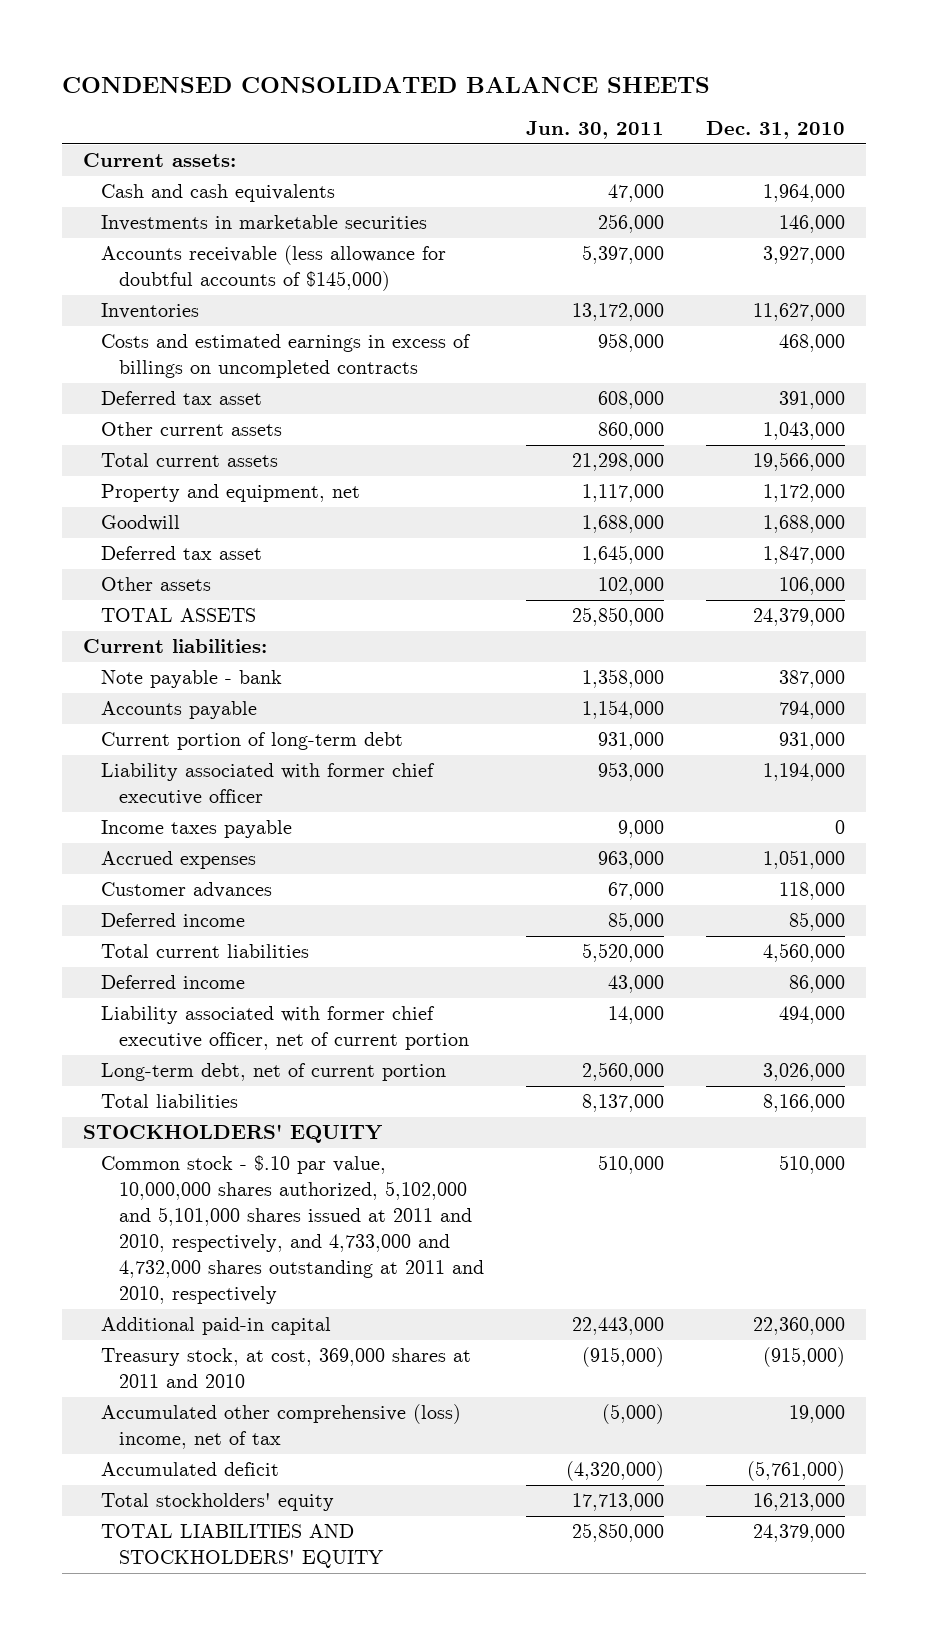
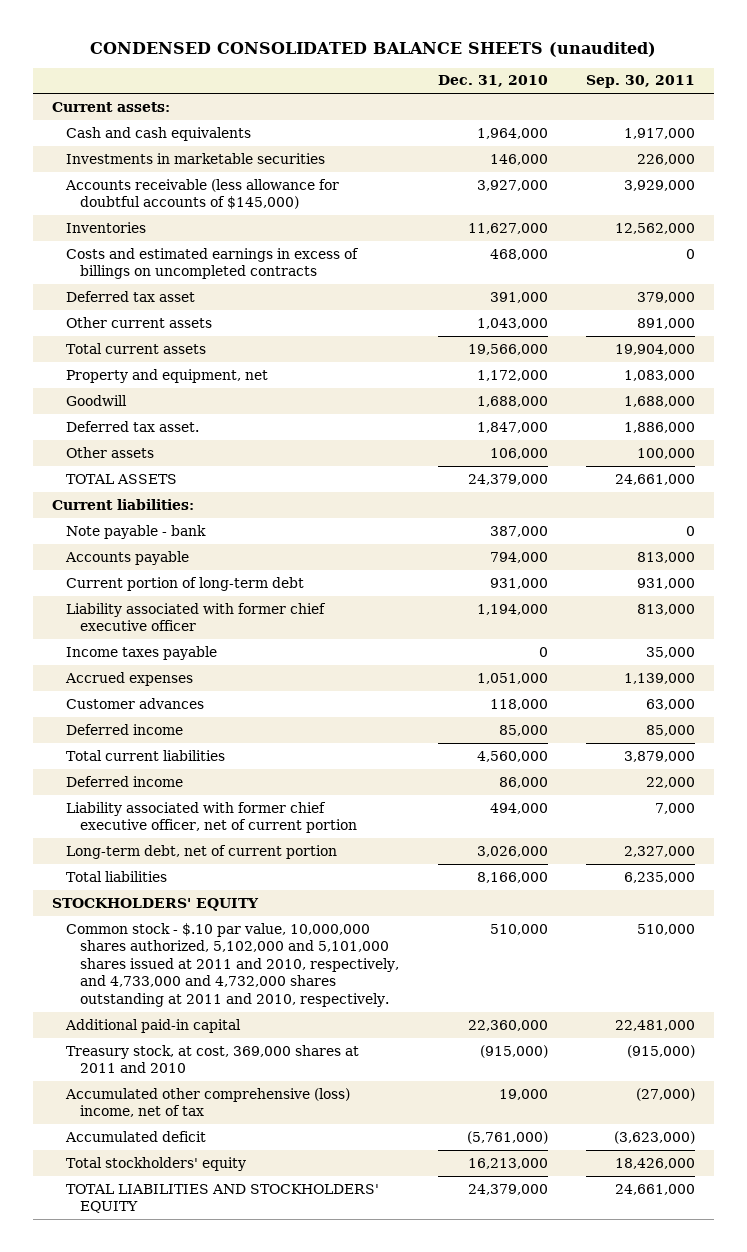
[61,76,710,93] CONDENSED CONSOLIDATED BALANCE SHEETS -> [90,41,657,57] CONDENSED CONSOLIDATED BALANCE SHEETS (unaudited)
[526,121,665,140] Jun. 30, 2011 -> none
none -> [586,75,696,89] Sep. 30, 2011
[100,546,262,561] Deferred tax asset -> [65,420,199,432] Deferred tax asset.
[100,1155,485,1305] Common stock - $.10 par value, 10,000,000 shares authorized, 5,102,000 and 5,101,000 shares issued at 2011 and 2010, respectively, and 4,733,000 and 4,732,000 shares outstanding at 2011 and 2010, respectively -> [65,922,400,1007] Common stock - $.10 par value, 10,000,000 shares authorized, 5,102,000 and 5,101,000 shares issued at 2011 and 2010, respectively, and 4,733,000 and 4,732,000 shares outstanding at 2011 and 2010, respectively.

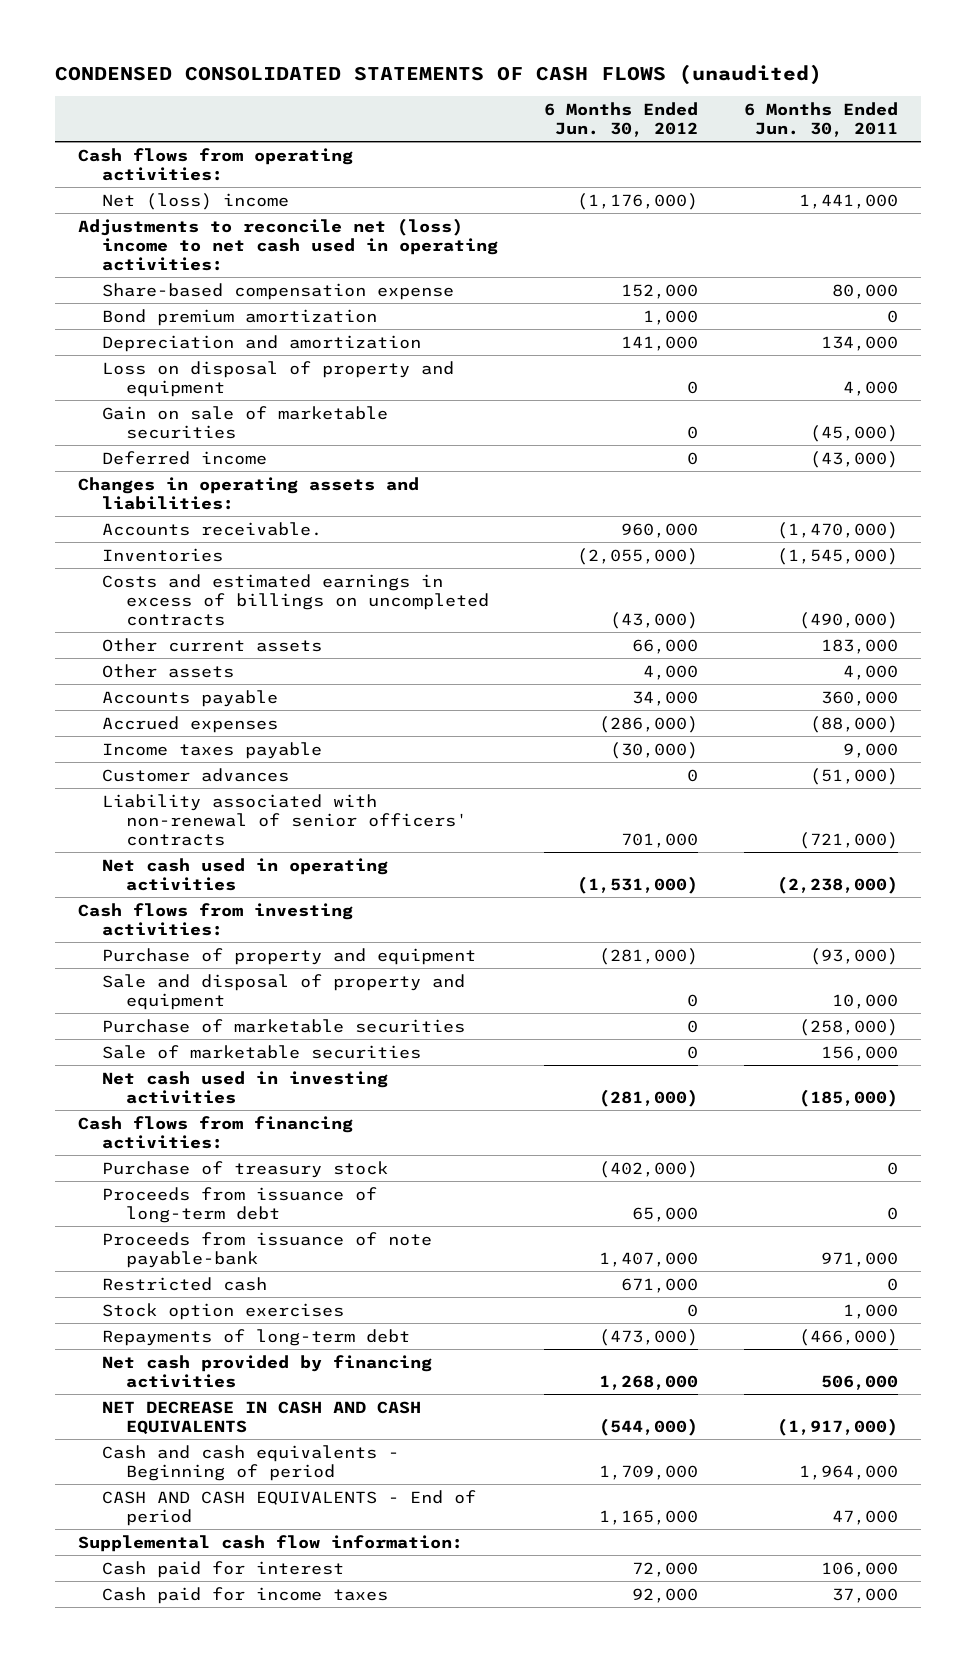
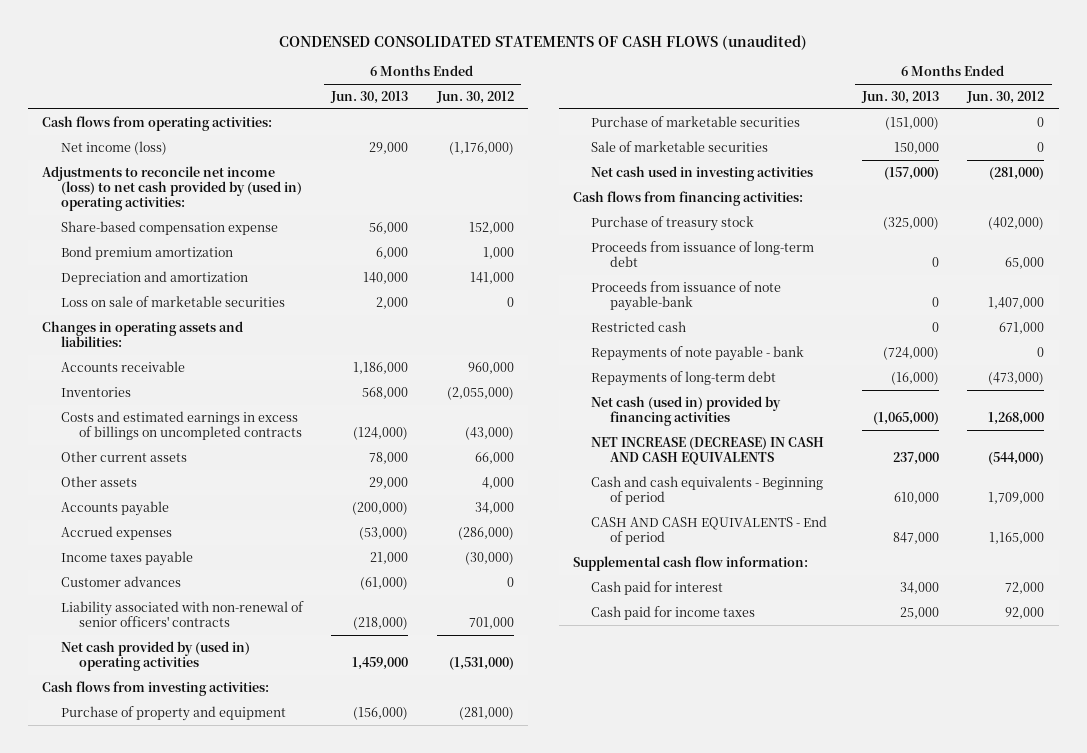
[743,101,898,137] 6 Months Ended Jun. 30, 2011 -> none
none -> [330,90,409,104] Jun. 30, 2013
[102,192,290,210] Net (loss) income -> [60,140,167,155] Net income (loss)
[78,217,499,271] Adjustments to reconcile net (loss) income to net cash used in operating activities: -> [42,165,302,212] Adjustments to reconcile net income (loss) to net cash provided by (used in) operating activities:
[102,360,455,397] Loss on disposal of property and equipment -> none
[102,450,268,465] Deferred income -> none
[102,405,389,439] Gain on sale of marketable securities -> [60,295,285,307] Loss on sale of marketable securities
[102,521,323,536] Accounts receivable. -> [60,360,185,372] Accounts receivable
[102,857,389,891] Net cash used in operating activities -> [60,640,250,672] Net cash provided by (used in) operating activities
[102,973,466,1010] Sale and disposal of property and equipment -> none
[102,1302,345,1320] Stock option exercises -> none
none -> [591,345,805,361] Repayments of note payable - bank
[102,1354,433,1388] Net cash provided by financing activities -> [591,395,782,427] Net cash (used in) provided by financing activities
[102,1400,422,1435] NET DECREASE IN CASH AND CASH EQUIVALENTS -> [591,436,825,466] NET INCREASE (DECREASE) IN CASH AND CASH EQUIVALENTS

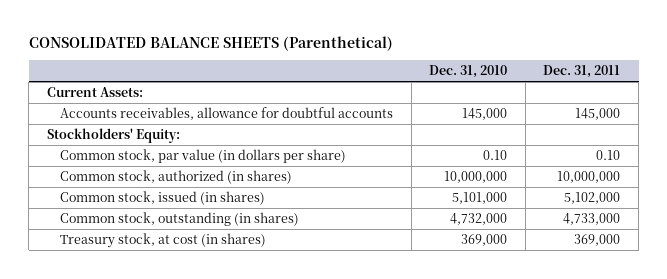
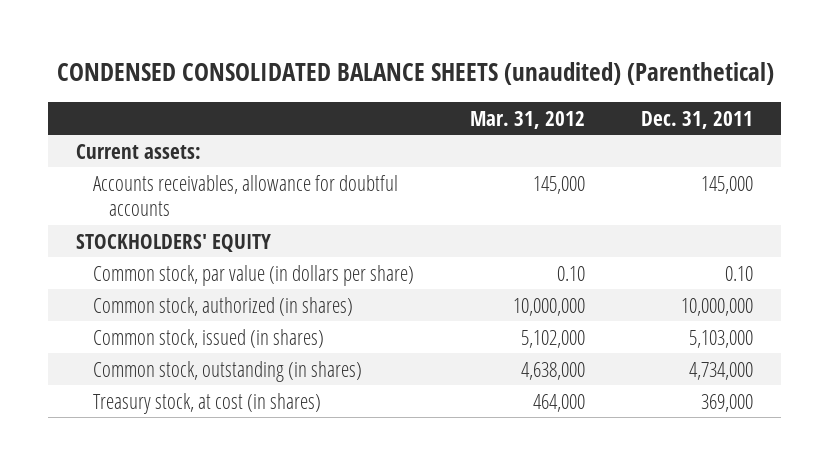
[28,36,393,52] CONSOLIDATED BALANCE SHEETS (Parenthetical) -> [56,61,774,85] CONDENSED CONSOLIDATED BALANCE SHEETS (unaudited) (Parenthetical)
[429,65,508,79] Dec. 31, 2010 -> none
none -> [469,110,585,129] Mar. 31, 2012
[46,86,143,97] Current Assets: -> [76,143,202,159] Current assets:
[46,127,180,143] Stockholders' Equity: -> [76,233,272,252] STOCKHOLDERS' EQUITY
[564,191,621,204] 5,102,000 -> [689,329,754,348] 5,103,000
[563,212,621,225] 4,733,000 -> [689,361,754,380] 4,734,000

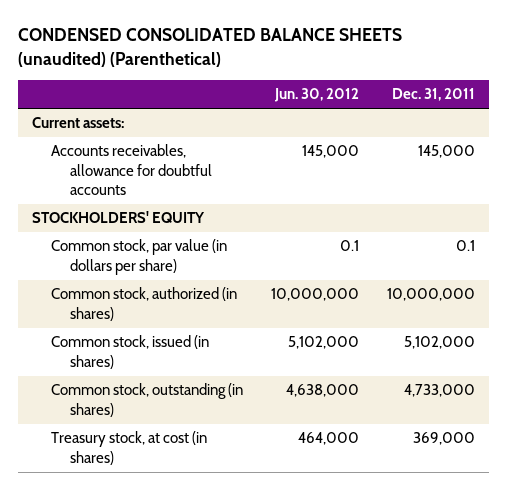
[469,110,585,129] Mar. 31, 2012 -> none
none -> [273,88,359,103] Jun. 30, 2012
[725,265,754,281] 0.10 -> [455,240,475,252] 0.1
[689,329,754,348] 5,103,000 -> [403,336,475,350] 5,102,000
[689,361,754,380] 4,734,000 -> [403,384,475,398] 4,733,000

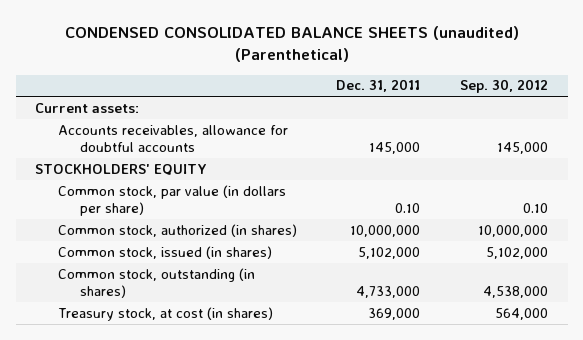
[273,88,359,103] Jun. 30, 2012 -> none
none -> [459,79,548,94] Sep. 30, 2012
[455,240,475,252] 0.1 -> [395,202,421,213] 0.10

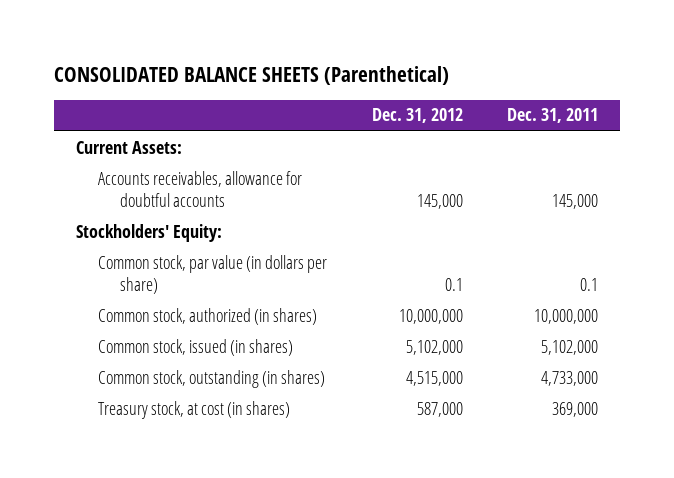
[64,25,519,63] CONDENSED CONSOLIDATED BALANCE SHEETS (unaudited) (Parenthetical) -> [54,65,450,85] CONSOLIDATED BALANCE SHEETS (Parenthetical)
[459,79,548,94] Sep. 30, 2012 -> none
none -> [371,108,463,124] Dec. 31, 2012
[35,102,140,113] Current assets: -> [76,140,183,154] Current Assets:
[35,163,208,175] STOCKHOLDERS' EQUITY -> [76,223,223,242] Stockholders' Equity:
[395,202,421,213] 0.10 -> [579,278,598,292] 0.1

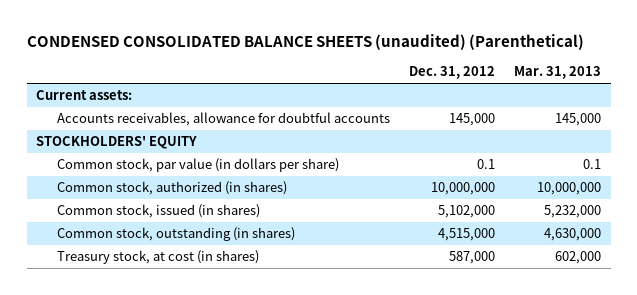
[54,65,450,85] CONSOLIDATED BALANCE SHEETS (Parenthetical) -> [26,34,584,51] CONDENSED CONSOLIDATED BALANCE SHEETS (unaudited) (Parenthetical)
[506,108,598,124] Dec. 31, 2011 -> none
none -> [514,66,602,80] Mar. 31, 2013
[76,140,183,154] Current Assets: -> [36,90,133,101] Current assets:
[76,223,223,242] Stockholders' Equity: -> [36,136,198,150] STOCKHOLDERS' EQUITY

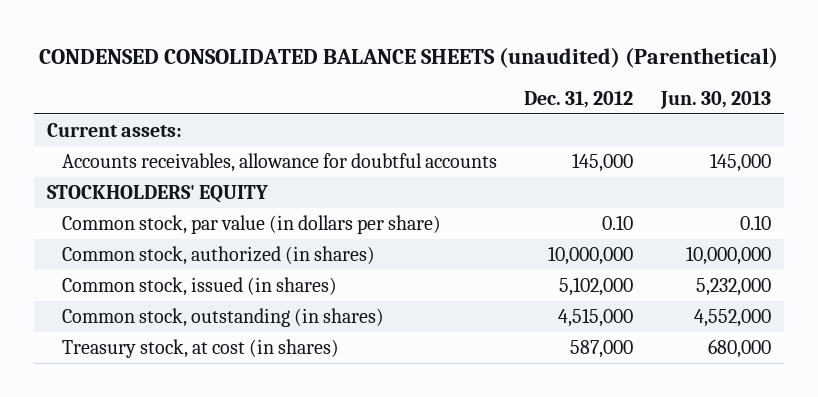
[514,66,602,80] Mar. 31, 2013 -> none
none -> [659,90,771,109] Jun. 30, 2013
[477,159,496,170] 0.1 -> [602,214,634,230] 0.10

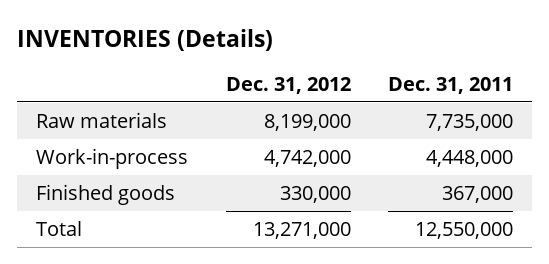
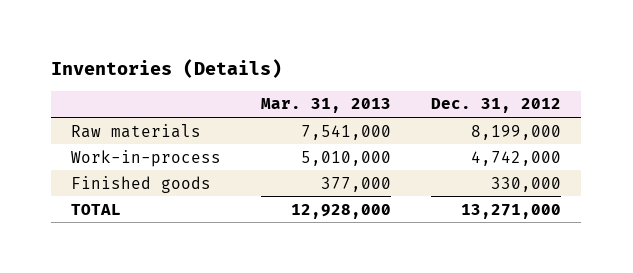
[16,28,273,51] INVENTORIES (Details) -> [51,59,283,79] Inventories (Details)
[388,76,514,94] Dec. 31, 2011 -> none
none -> [261,98,392,114] Mar. 31, 2013
[35,220,82,236] Total -> [71,203,122,215] TOTAL

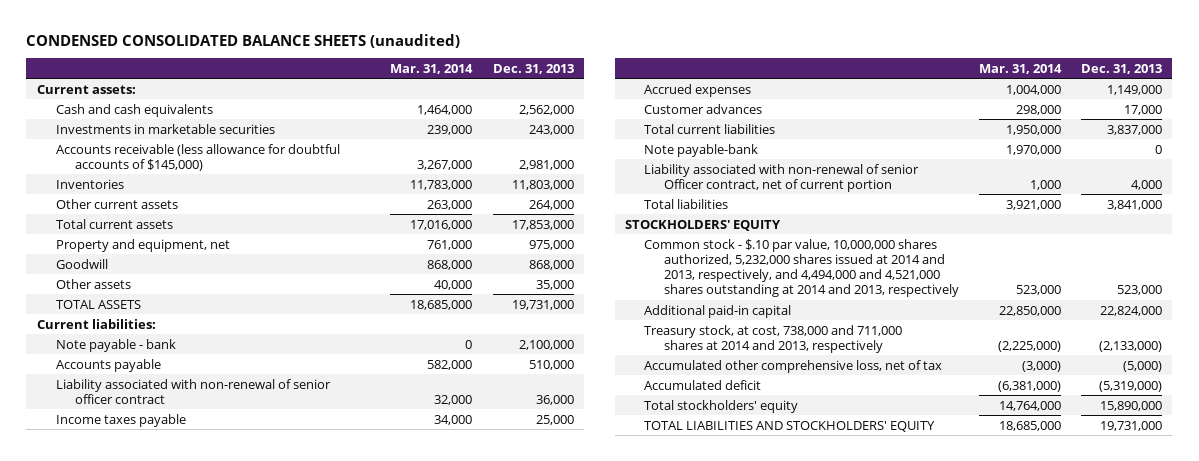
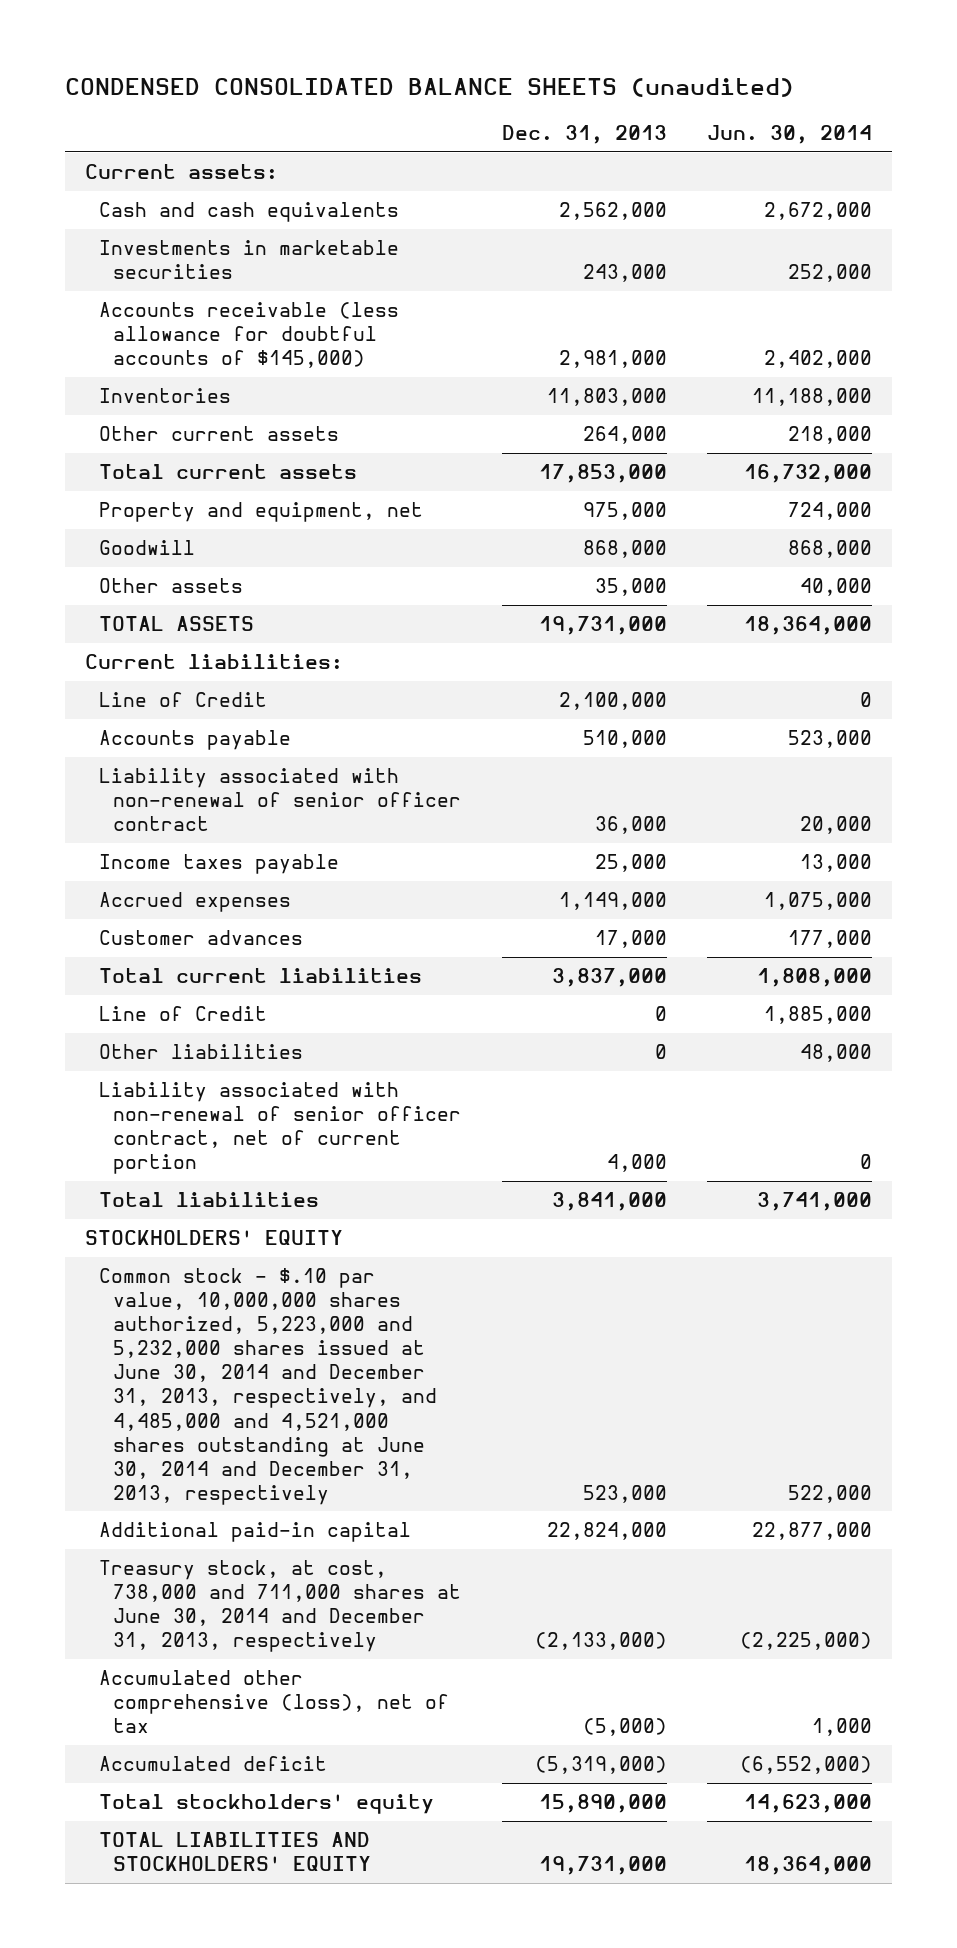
[390,63,474,74] Mar. 31, 2014 -> none
none -> [706,124,872,144] Jun. 30, 2014
[55,338,176,352] Note payable - bank -> none
none -> [99,692,268,708] Line of Credit
[644,143,759,157] Note payable-bank -> none
none -> [99,1006,268,1022] Line of Credit
none -> [99,1044,304,1060] Other liabilities
[644,163,920,192] Liability associated with non-renewal of senior Officer contract, net of current portion -> [99,1082,462,1175] Liability associated with non-renewal of senior officer contract, net of current portion
[644,238,959,298] Common stock - $.10 par value, 10,000,000 shares authorized, 5,232,000 shares issued at 2014 and 2013, respectively, and 4,494,000 and 4,521,000 shares outstanding at 2014 and 2013, respectively -> [99,1268,438,1505] Common stock - $.10 par value, 10,000,000 shares authorized, 5,223,000 and 5,232,000 shares issued at June 30, 2014 and December 31, 2013, respectively, and 4,485,000 and 4,521,000 shares outstanding at June 30, 2014 and December 31, 2013, respectively
[644,324,903,353] Treasury stock, at cost, 738,000 and 711,000 shares at 2014 and 2013, respectively -> [99,1560,462,1653] Treasury stock, at cost, 738,000 and 711,000 shares at June 30, 2014 and December 31, 2013, respectively
[644,359,943,373] Accumulated other comprehensive loss, net of tax -> [99,1670,450,1734] Accumulated other comprehensive (loss), net of tax

